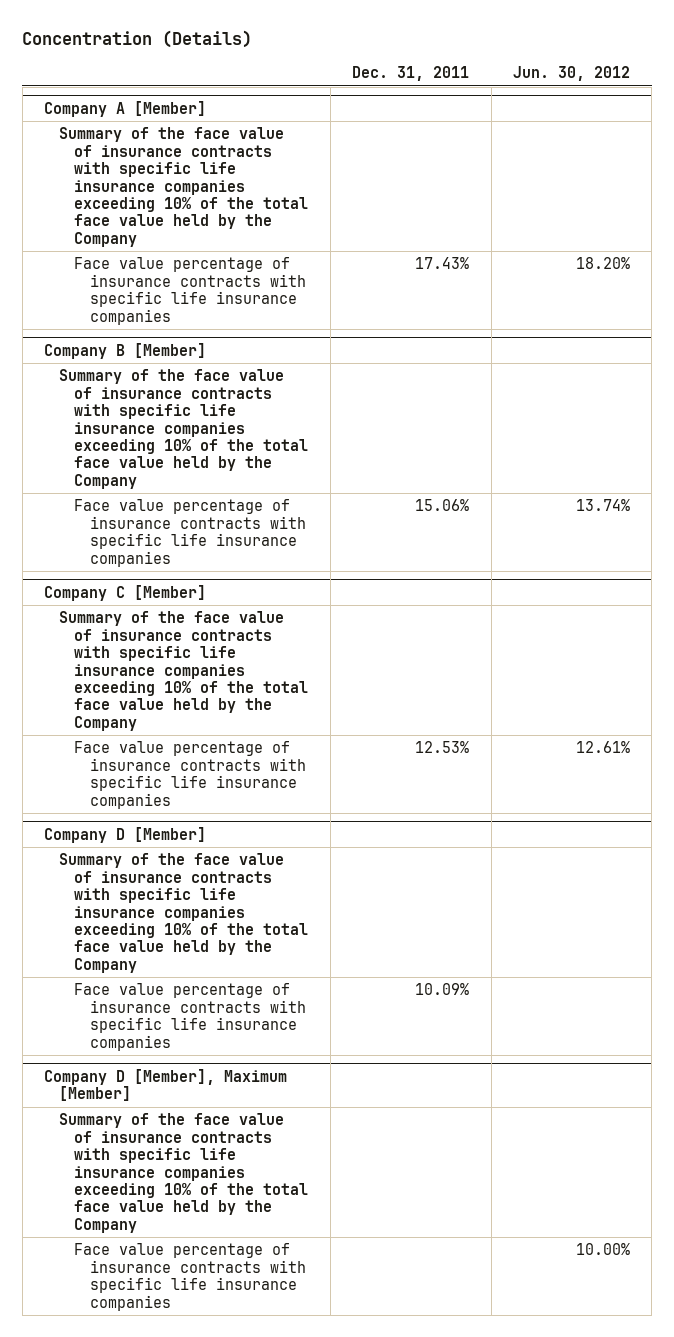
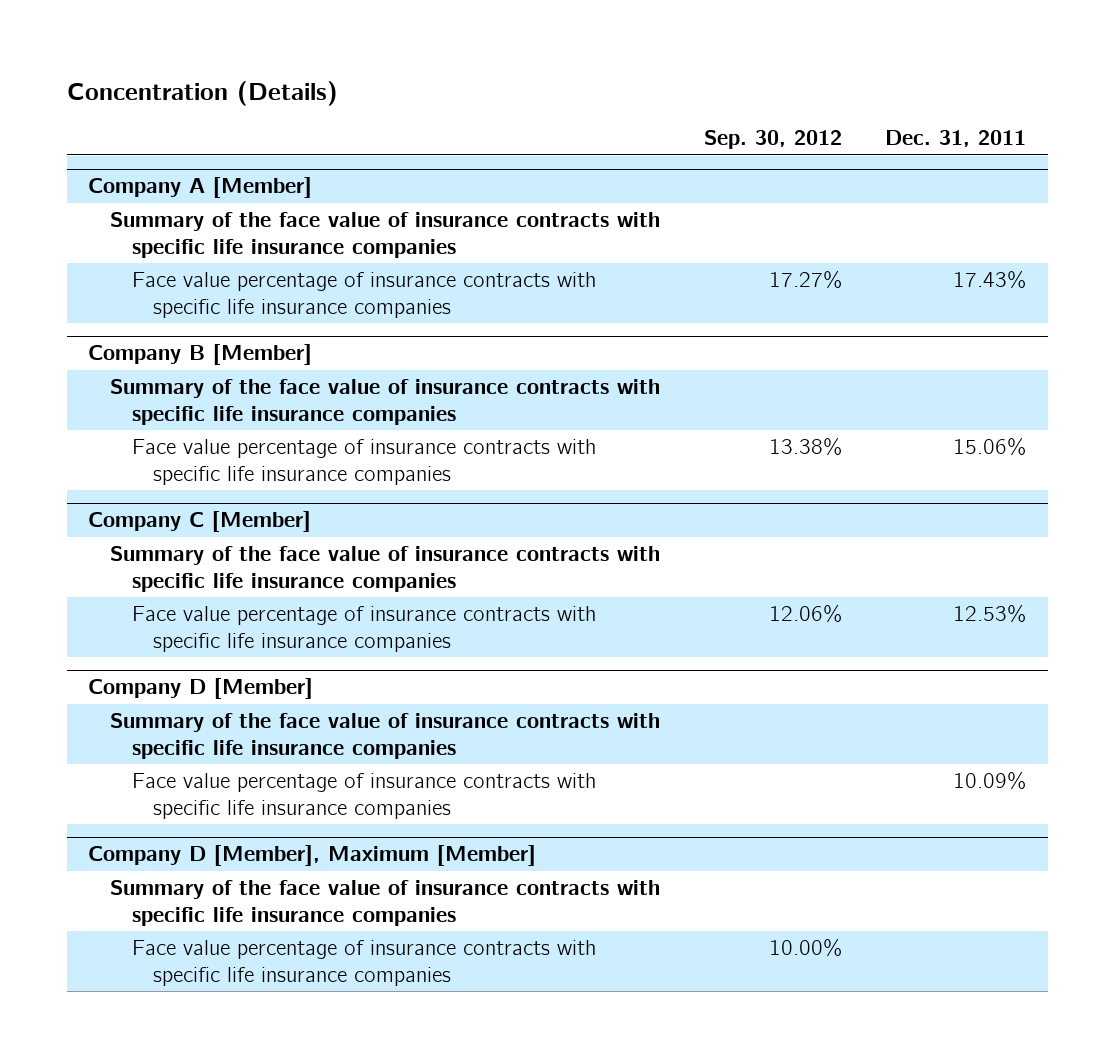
[512,66,630,82] Jun. 30, 2012 -> none
none -> [703,130,842,150] Sep. 30, 2012
[59,127,309,247] Summary of the face value of insurance contracts with specific life insurance companies exceeding 10% of the total face value held by the Company -> [110,212,661,258] Summary of the face value of insurance contracts with specific life insurance companies
[59,369,309,489] Summary of the face value of insurance contracts with specific life insurance companies exceeding 10% of the total face value held by the Company -> [110,379,661,425] Summary of the face value of insurance contracts with specific life insurance companies
[59,611,309,731] Summary of the face value of insurance contracts with specific life insurance companies exceeding 10% of the total face value held by the Company -> [110,546,661,592] Summary of the face value of insurance contracts with specific life insurance companies
[59,853,309,973] Summary of the face value of insurance contracts with specific life insurance companies exceeding 10% of the total face value held by the Company -> [110,713,661,759] Summary of the face value of insurance contracts with specific life insurance companies
[59,1113,309,1233] Summary of the face value of insurance contracts with specific life insurance companies exceeding 10% of the total face value held by the Company -> [110,880,661,926] Summary of the face value of insurance contracts with specific life insurance companies

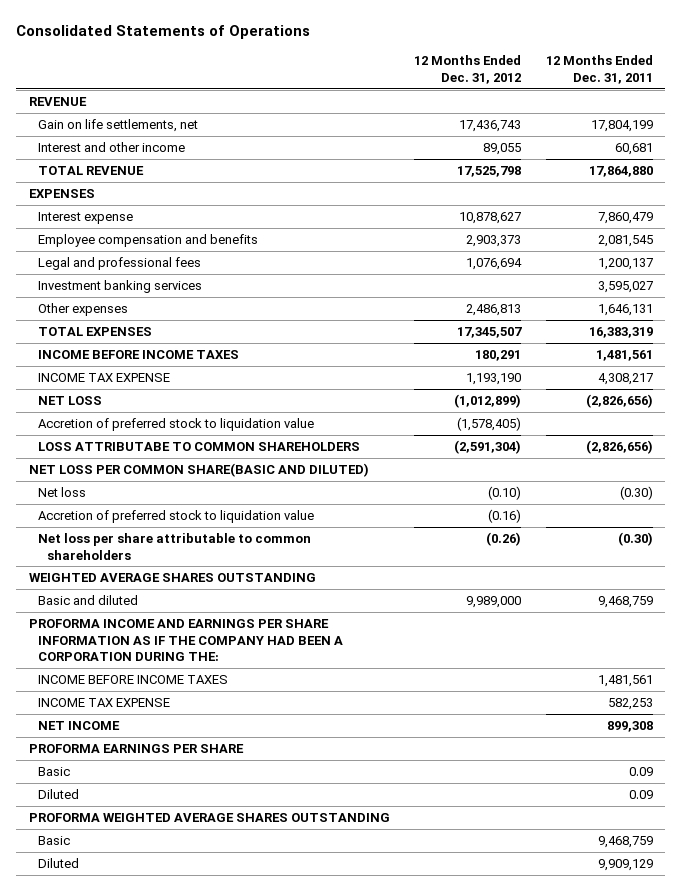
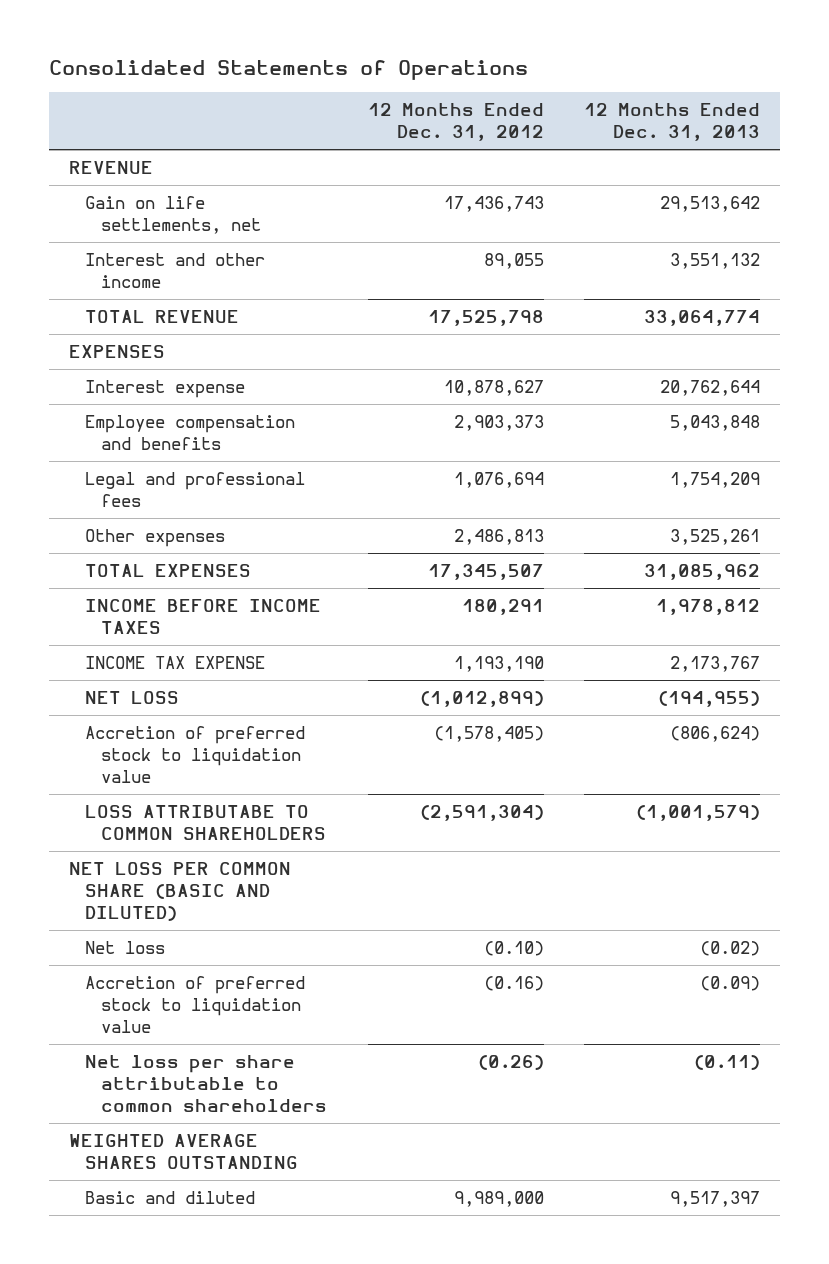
[545,55,653,84] 12 Months Ended Dec. 31, 2011 -> none
none -> [584,103,761,142] 12 Months Ended Dec. 31, 2013
[37,279,202,293] Investment banking services -> none
[28,462,369,477] NET LOSS PER COMMON SHARE(BASIC AND DILUTED) -> [68,862,291,922] NET LOSS PER COMMON SHARE (BASIC AND DILUTED)
[28,618,343,662] PROFORMA INCOME AND EARNINGS PER SHARE INFORMATION AS IF THE COMPANY HAD BEEN A CORPORATION DURING THE: -> none
[37,674,228,684] INCOME BEFORE INCOME TAXES -> none
[37,697,170,707] INCOME TAX EXPENSE -> none
[37,720,120,730] NET INCOME -> none
[28,743,244,753] PROFORMA EARNINGS PER SHARE -> none
[37,766,70,776] Basic -> none
[37,788,79,799] Diluted -> none
[28,812,390,822] PROFORMA WEIGHTED AVERAGE SHARES OUTSTANDING -> none
[37,835,70,845] Basic -> none
[37,857,79,868] Diluted -> none

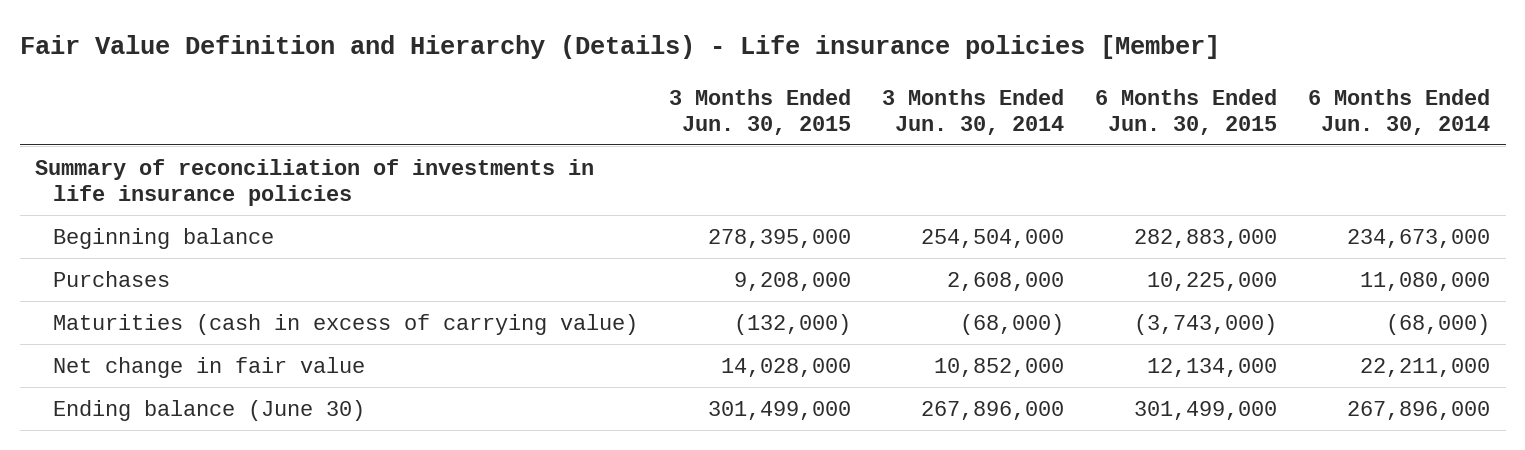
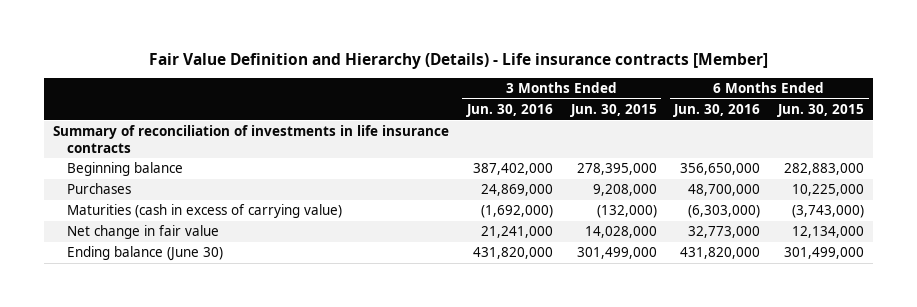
[19,35,1220,60] Fair Value Definition and Hierarchy (Details) - Life insurance policies [Member] -> [148,52,768,69] Fair Value Definition and Hierarchy (Details) - Life insurance contracts [Member]
[882,88,1065,135] 3 Months Ended Jun. 30, 2014 -> none
[1308,88,1491,135] 6 Months Ended Jun. 30, 2014 -> none
none -> [465,104,553,118] Jun. 30, 2016
none -> [673,104,761,118] Jun. 30, 2016
[35,158,595,206] Summary of reconciliation of investments in life insurance policies -> [52,125,449,153] Summary of reconciliation of investments in life insurance contracts

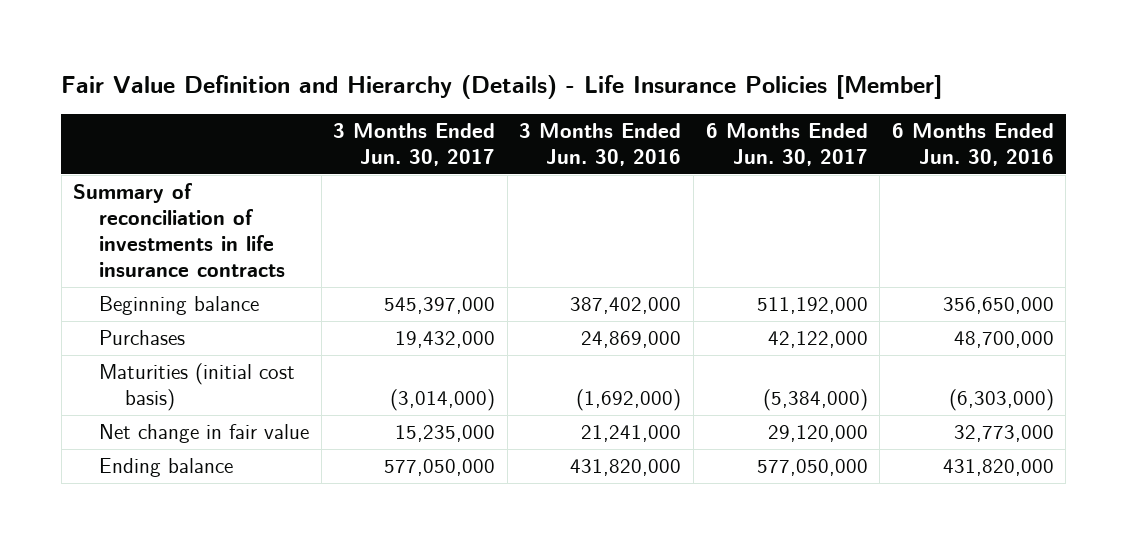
[148,52,768,69] Fair Value Definition and Hierarchy (Details) - Life insurance contracts [Member] -> [61,75,943,100] Fair Value Definition and Hierarchy (Details) - Life Insurance Policies [Member]
[569,104,657,118] Jun. 30, 2015 -> none
[777,104,865,118] Jun. 30, 2015 -> none
none -> [333,123,496,167] 3 Months Ended Jun. 30, 2017
none -> [705,123,868,167] 6 Months Ended Jun. 30, 2017
[66,204,342,219] Maturities (cash in excess of carrying value) -> [99,363,296,412] Maturities (initial cost basis)
[66,246,223,262] Ending balance (June 30) -> [99,458,234,478] Ending balance

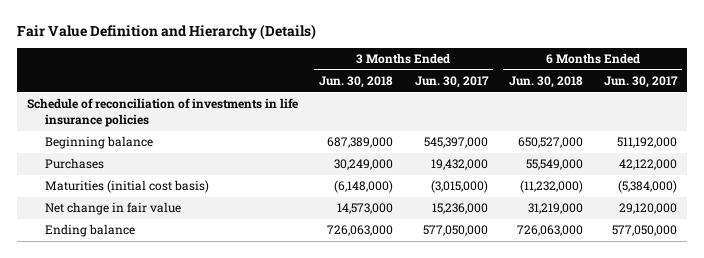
[61,75,943,100] Fair Value Definition and Hierarchy (Details) - Life Insurance Policies [Member] -> [16,23,316,40] Fair Value Definition and Hierarchy (Details)
[519,123,682,167] 3 Months Ended Jun. 30, 2016 -> none
[891,123,1054,167] 6 Months Ended Jun. 30, 2016 -> none
none -> [319,76,394,89] Jun. 30, 2018
none -> [508,76,583,89] Jun. 30, 2018
[73,183,286,277] Summary of reconciliation of investments in life insurance contracts -> [27,98,299,128] Schedule of reconciliation of investments in life insurance policies
[390,389,496,412] (3,014,000) -> [430,180,488,194] (3,015,000)
[395,425,496,443] 15,235,000 -> [431,203,488,215] 15,236,000

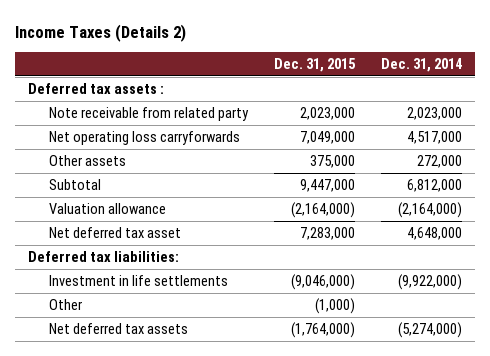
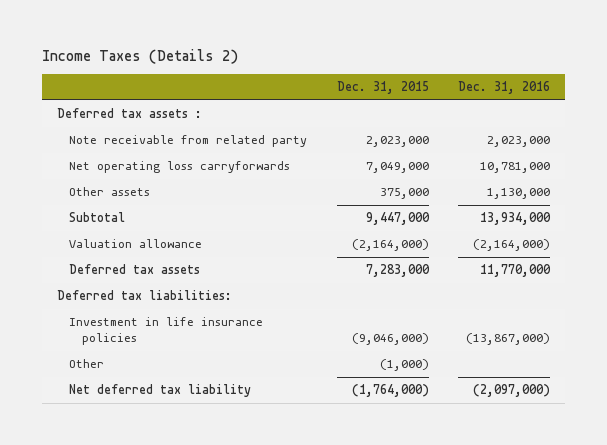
[380,57,462,72] Dec. 31, 2014 -> none
none -> [458,81,551,95] Dec. 31, 2016
[49,226,182,238] Net deferred tax asset -> [69,264,201,275] Deferred tax assets
[49,274,229,286] Investment in life settlements -> [69,317,264,346] Investment in life insurance policies
[49,322,189,334] Net deferred tax assets -> [69,384,252,398] Net deferred tax liability

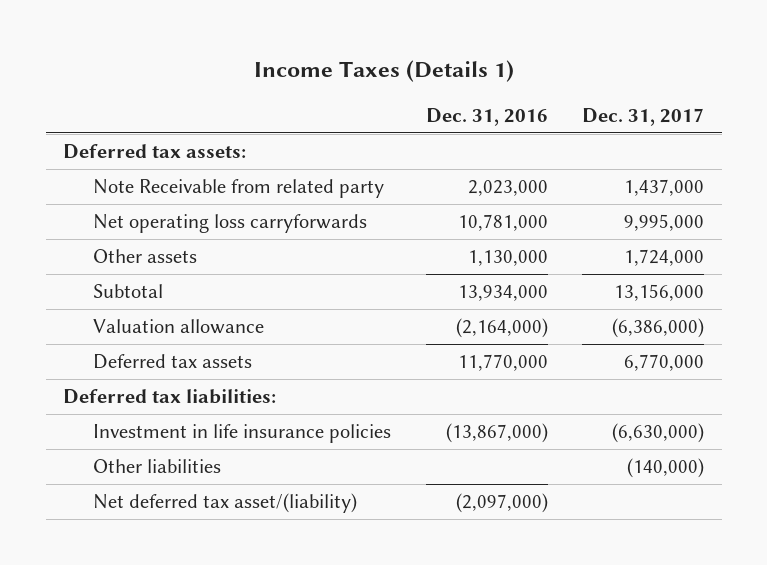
[41,49,238,65] Income Taxes (Details 2) -> [253,60,514,83] Income Taxes (Details 1)
[336,81,429,95] Dec. 31, 2015 -> none
none -> [582,108,705,127] Dec. 31, 2017
[56,108,202,119] Deferred tax assets : -> [62,144,246,160] Deferred tax assets:
[69,135,308,148] Note receivable from related party -> [93,179,385,199] Note Receivable from related party
[69,359,105,369] Other -> [93,459,222,474] Other liabilities
[69,384,252,398] Net deferred tax liability -> [93,493,358,514] Net deferred tax asset/(liability)

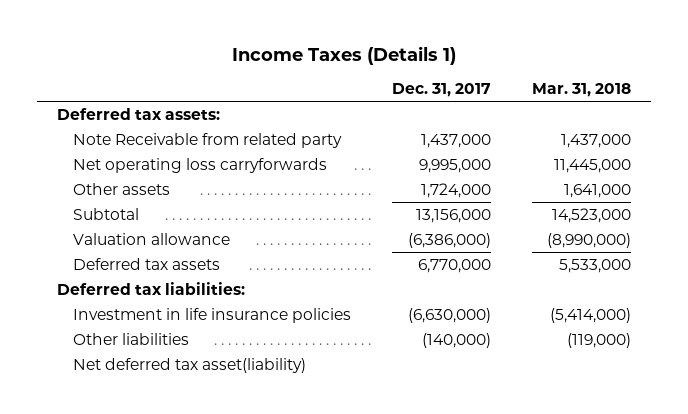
[425,108,548,127] Dec. 31, 2016 -> none
none -> [531,83,631,98] Mar. 31, 2018
[93,493,358,514] Net deferred tax asset/(liability) -> [73,357,307,373] Net deferred tax asset(liability)

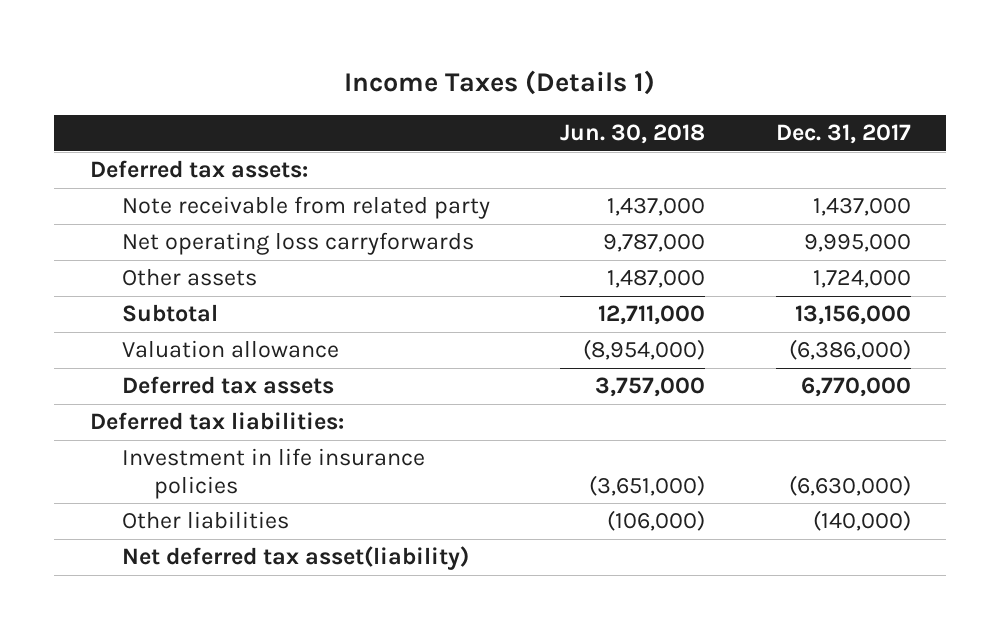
[531,83,631,98] Mar. 31, 2018 -> none
none -> [560,124,706,145] Jun. 30, 2018
[73,132,343,148] Note Receivable from related party -> [121,196,490,220] Note receivable from related party

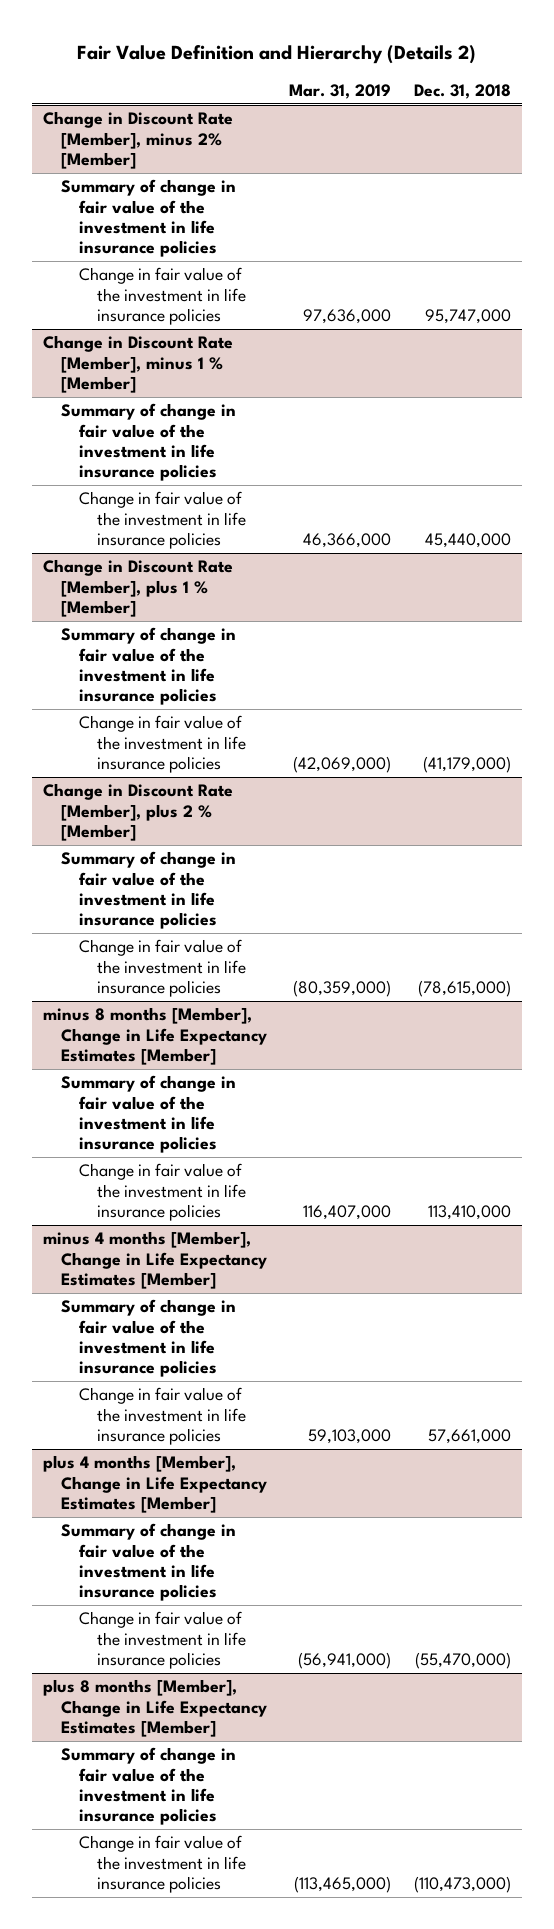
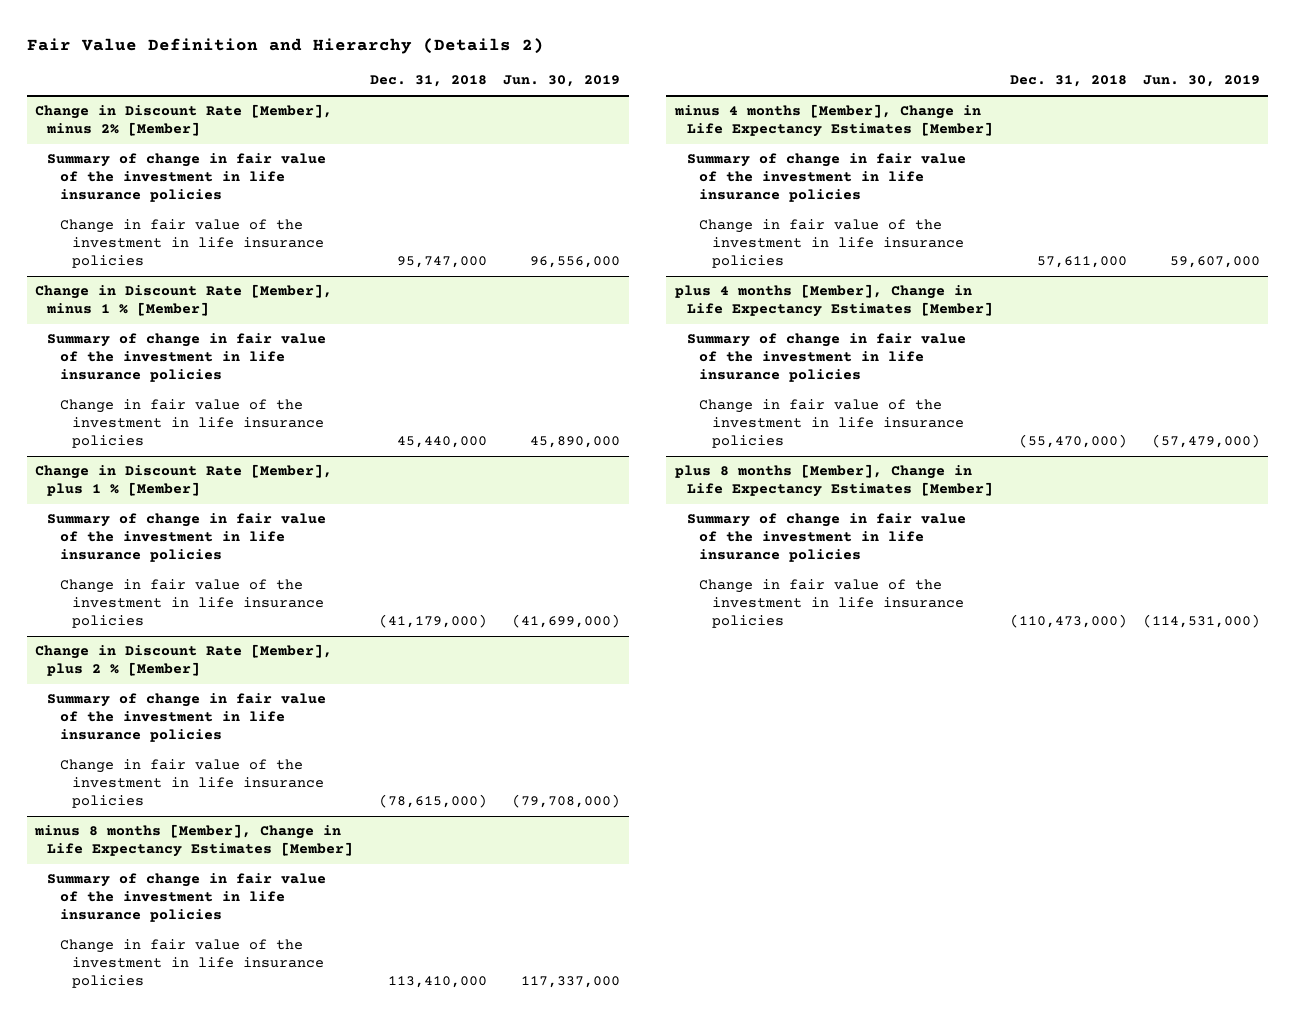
[289,83,392,99] Mar. 31, 2019 -> none
none -> [503,75,621,88] Jun. 30, 2019
[428,1428,512,1444] 57,661,000 -> [1036,256,1127,269] 57,611,000

